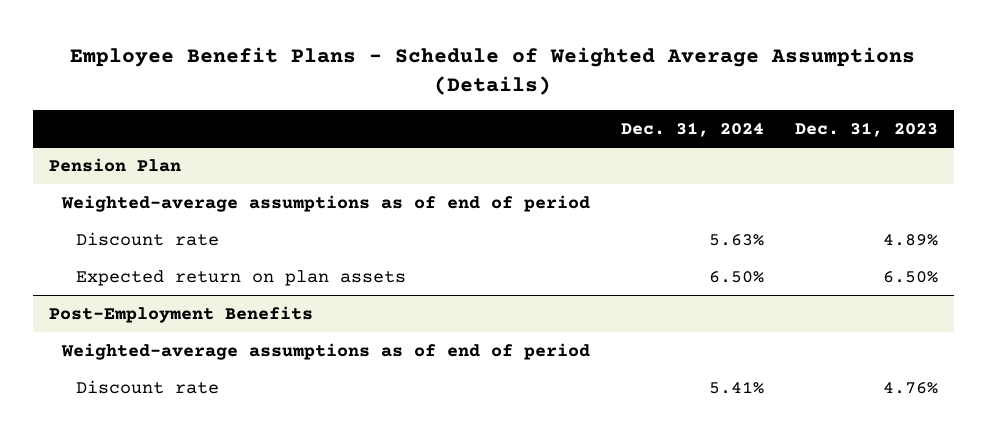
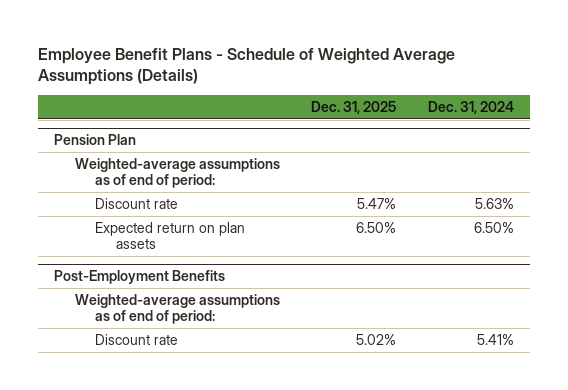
[795,121,939,137] Dec. 31, 2023 -> none
none -> [311,101,397,115] Dec. 31, 2025
[61,194,591,212] Weighted-average assumptions as of end of period -> [74,157,280,189] Weighted-average assumptions as of end of period:
[61,342,591,360] Weighted-average assumptions as of end of period -> [74,293,280,325] Weighted-average assumptions as of end of period:

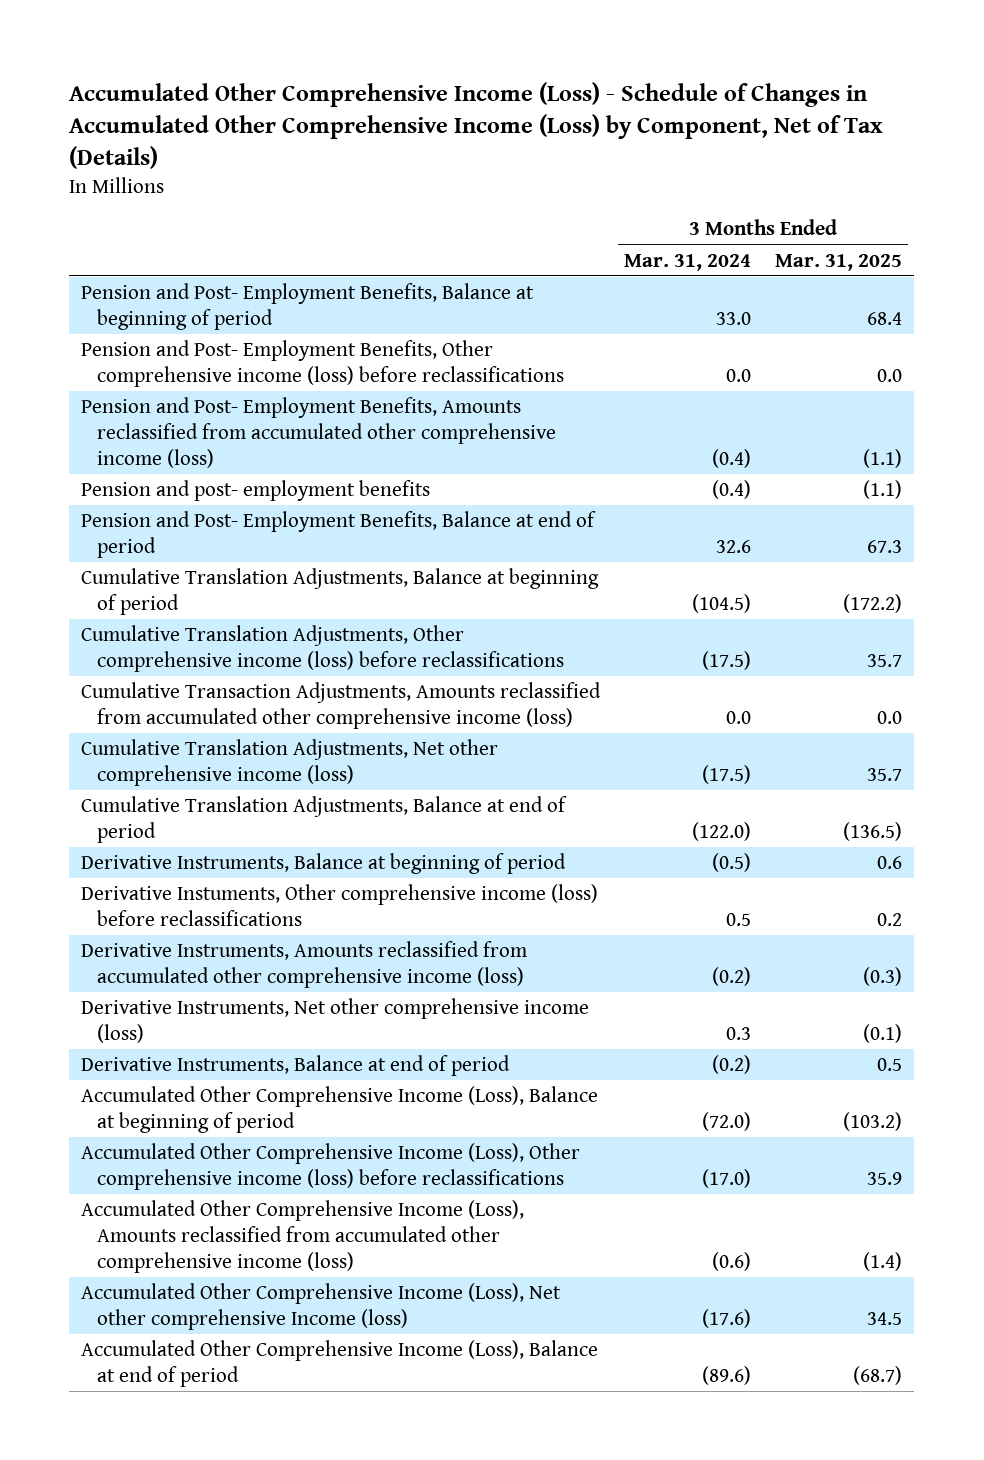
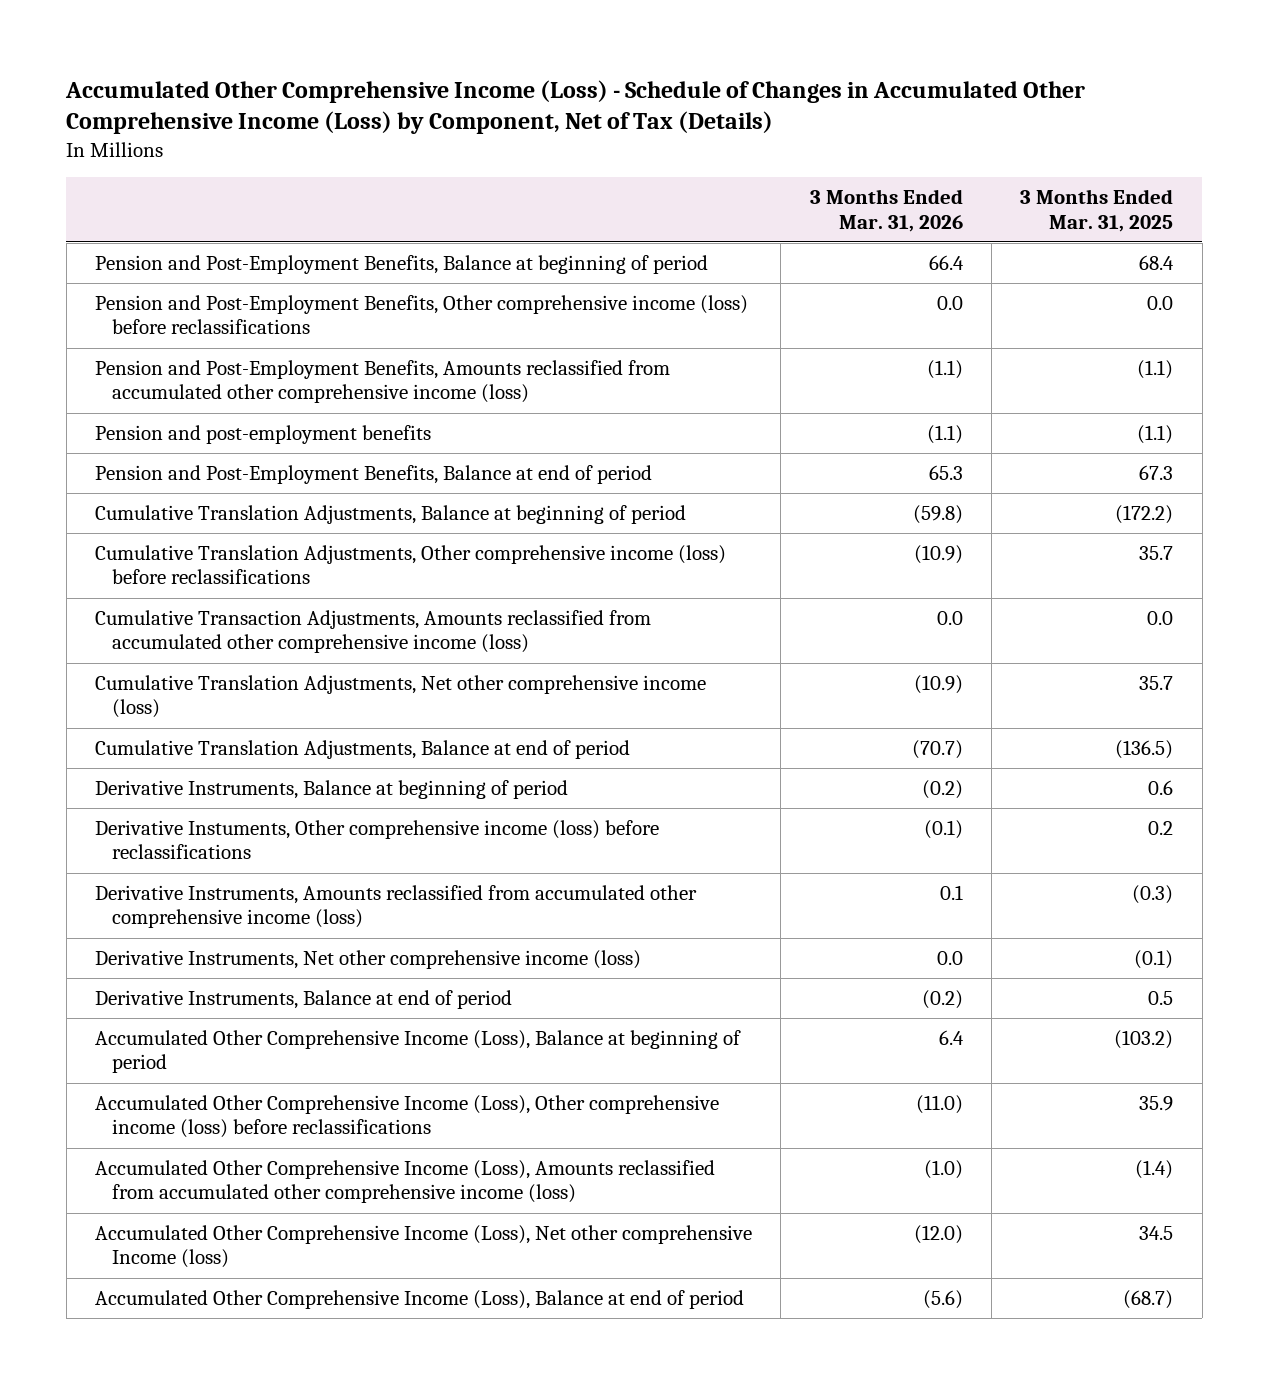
[624,253,752,271] Mar. 31, 2024 -> none
none -> [809,189,963,232] 3 Months Ended Mar. 31, 2026
[81,282,535,331] Pension and Post- Employment Benefits, Balance at beginning of period -> [95,255,709,275] Pension and Post-Employment Benefits, Balance at beginning of period
[81,339,565,388] Pension and Post- Employment Benefits, Other comprehensive income (loss) before reclassifications -> [95,295,749,335] Pension and Post-Employment Benefits, Other comprehensive income (loss) before reclassifications
[81,396,557,469] Pension and Post- Employment Benefits, Amounts reclassified from accumulated other comprehensive income (loss) -> [95,360,671,404] Pension and Post-Employment Benefits, Amounts reclassified from accumulated other comprehensive income (loss)
[81,479,431,501] Pension and post- employment benefits -> [95,425,432,445] Pension and post-employment benefits
[81,510,597,559] Pension and Post- Employment Benefits, Balance at end of period -> [95,465,653,485] Pension and Post-Employment Benefits, Balance at end of period

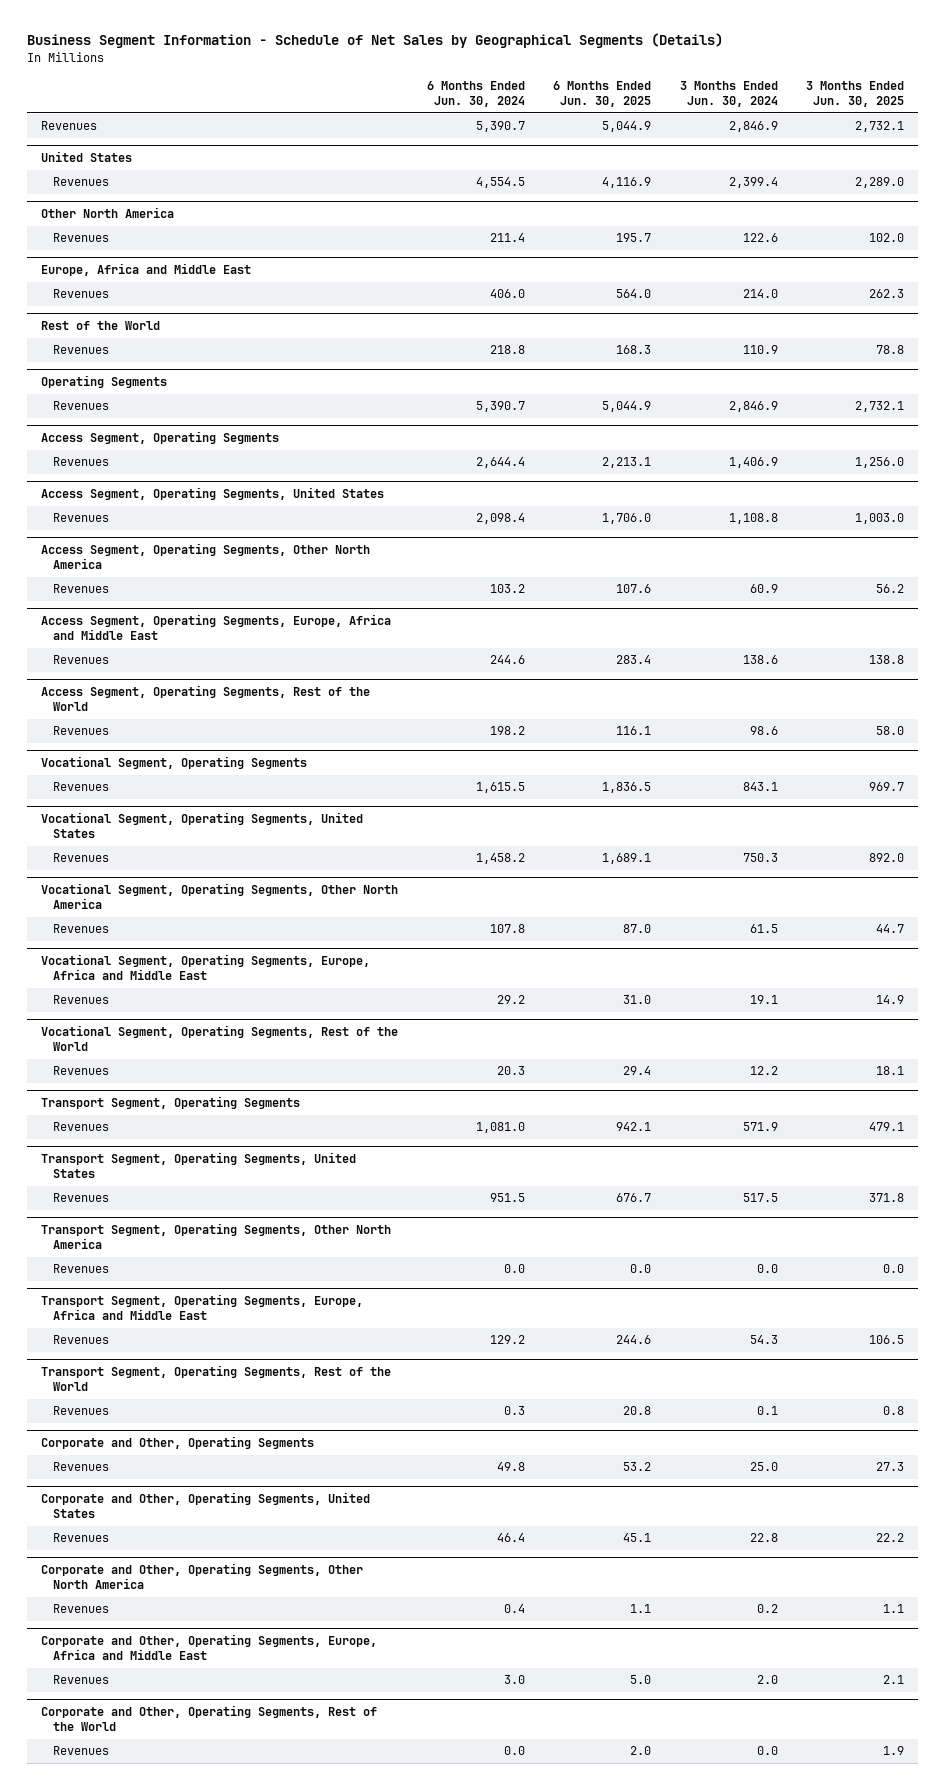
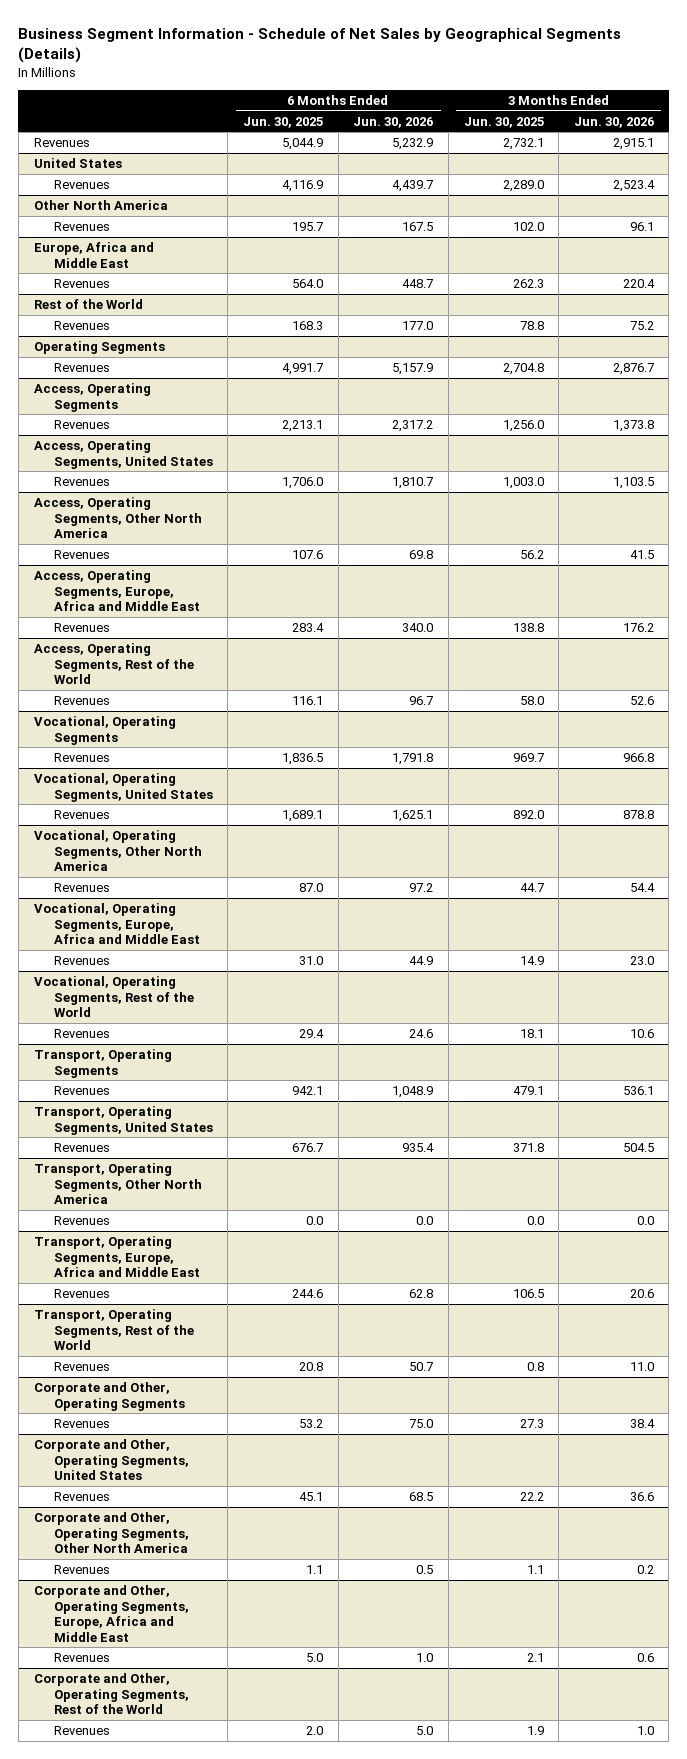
[426,80,525,108] 6 Months Ended Jun. 30, 2024 -> none
[679,80,778,108] 3 Months Ended Jun. 30, 2024 -> none
none -> [353,116,434,128] Jun. 30, 2026
none -> [573,116,654,128] Jun. 30, 2026
[602,401,652,413] 5,044.9 -> [282,362,324,375] 4,991.7
[855,401,905,413] 2,732.1 -> [502,362,544,375] 2,704.8
[40,431,279,445] Access Segment, Operating Segments -> [33,382,151,412] Access, Operating Segments
[40,487,384,501] Access Segment, Operating Segments, United States -> [33,439,213,469] Access, Operating Segments, United States
[40,543,370,570] Access Segment, Operating Segments, Other North America -> [33,496,202,539] Access, Operating Segments, Other North America
[40,614,391,641] Access Segment, Operating Segments, Europe, Africa and Middle East -> [33,569,200,612] Access, Operating Segments, Europe, Africa and Middle East
[40,685,370,712] Access Segment, Operating Segments, Rest of the World -> [33,642,194,685] Access, Operating Segments, Rest of the World
[40,756,307,770] Vocational Segment, Operating Segments -> [33,715,176,745] Vocational, Operating Segments
[40,812,363,839] Vocational Segment, Operating Segments, United States -> [33,772,213,802] Vocational, Operating Segments, United States
[40,883,398,910] Vocational Segment, Operating Segments, Other North America -> [33,829,202,872] Vocational, Operating Segments, Other North America
[40,954,370,981] Vocational Segment, Operating Segments, Europe, Africa and Middle East -> [33,902,200,945] Vocational, Operating Segments, Europe, Africa and Middle East
[40,1025,398,1052] Vocational Segment, Operating Segments, Rest of the World -> [33,975,194,1018] Vocational, Operating Segments, Rest of the World
[40,1096,300,1110] Transport Segment, Operating Segments -> [33,1048,172,1078] Transport, Operating Segments
[40,1152,356,1179] Transport Segment, Operating Segments, United States -> [33,1105,213,1135] Transport, Operating Segments, United States
[40,1223,391,1250] Transport Segment, Operating Segments, Other North America -> [33,1162,202,1205] Transport, Operating Segments, Other North America
[40,1294,363,1321] Transport Segment, Operating Segments, Europe, Africa and Middle East -> [33,1235,200,1278] Transport, Operating Segments, Europe, Africa and Middle East
[40,1365,391,1392] Transport Segment, Operating Segments, Rest of the World -> [33,1308,194,1351] Transport, Operating Segments, Rest of the World

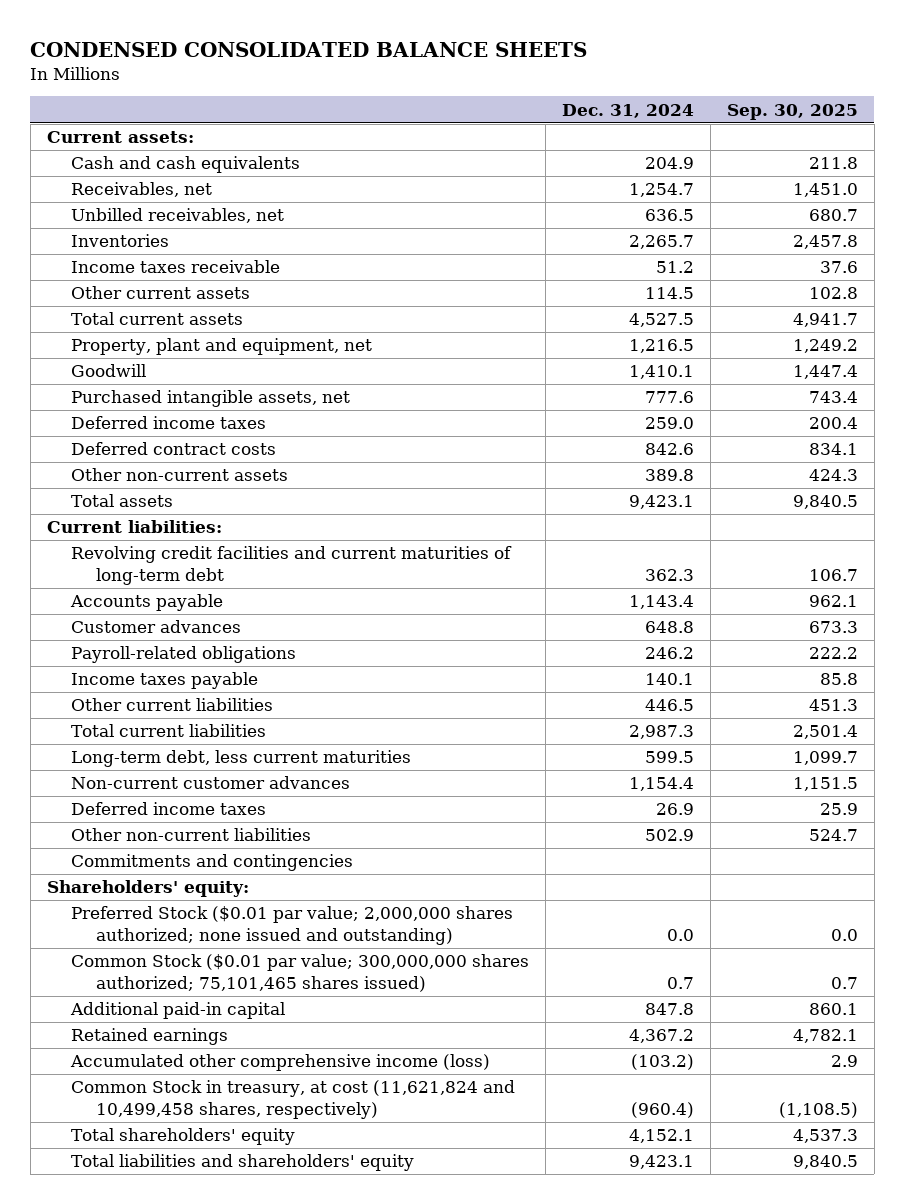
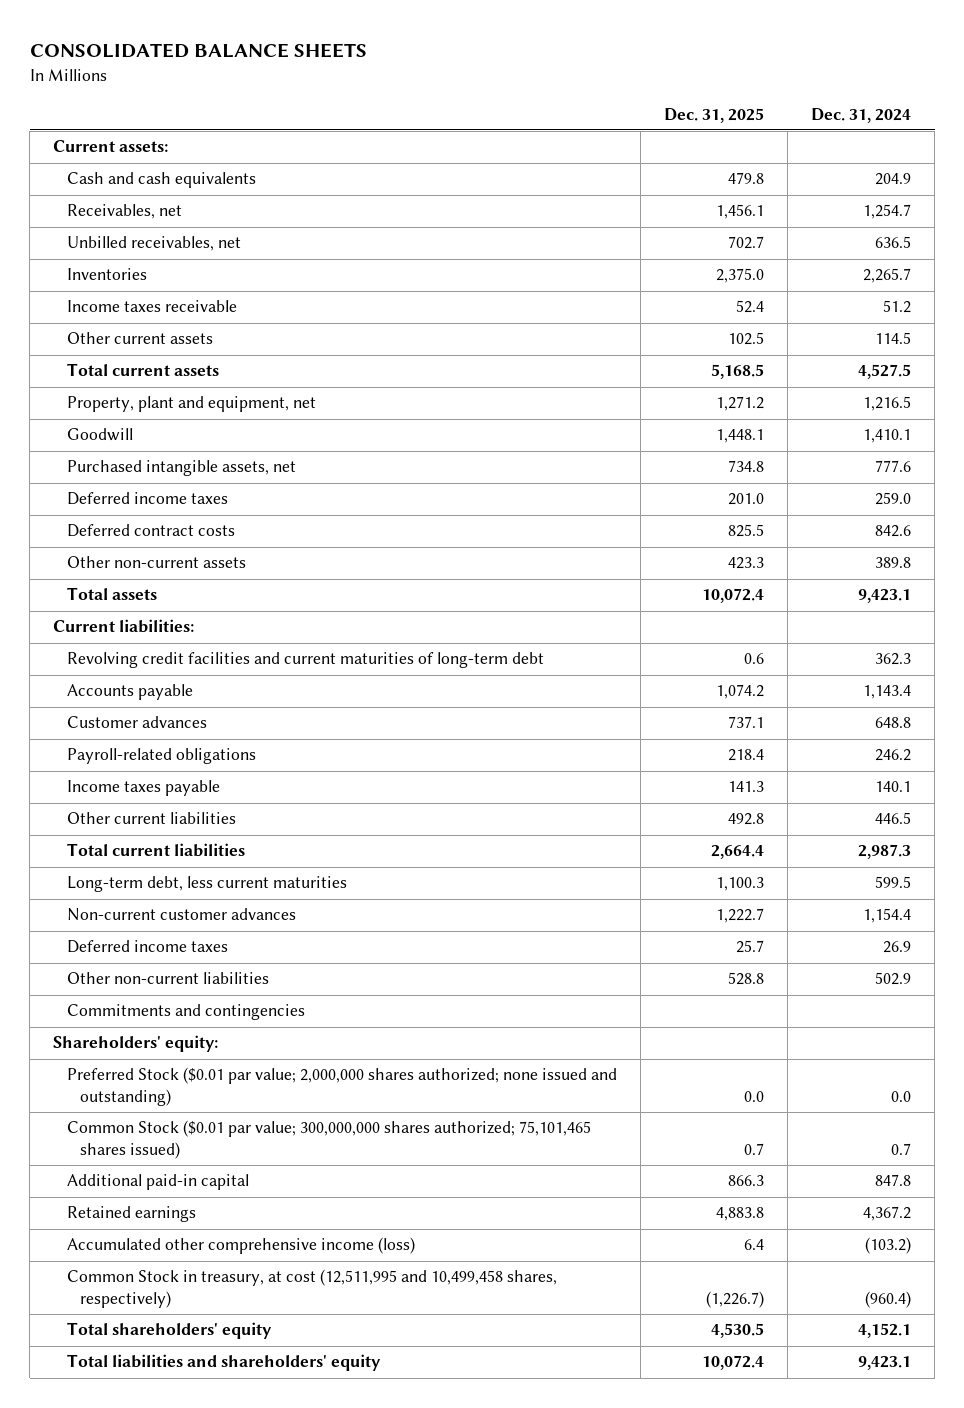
[30,41,588,57] CONDENSED CONSOLIDATED BALANCE SHEETS -> [29,42,367,58] CONSOLIDATED BALANCE SHEETS
[726,103,858,120] Sep. 30, 2025 -> none
none -> [663,107,764,123] Dec. 31, 2025
[71,1080,516,1120] Common Stock in treasury, at cost (11,621,824 and 10,499,458 shares, respectively) -> [66,1269,557,1309] Common Stock in treasury, at cost (12,511,995 and 10,499,458 shares, respectively)

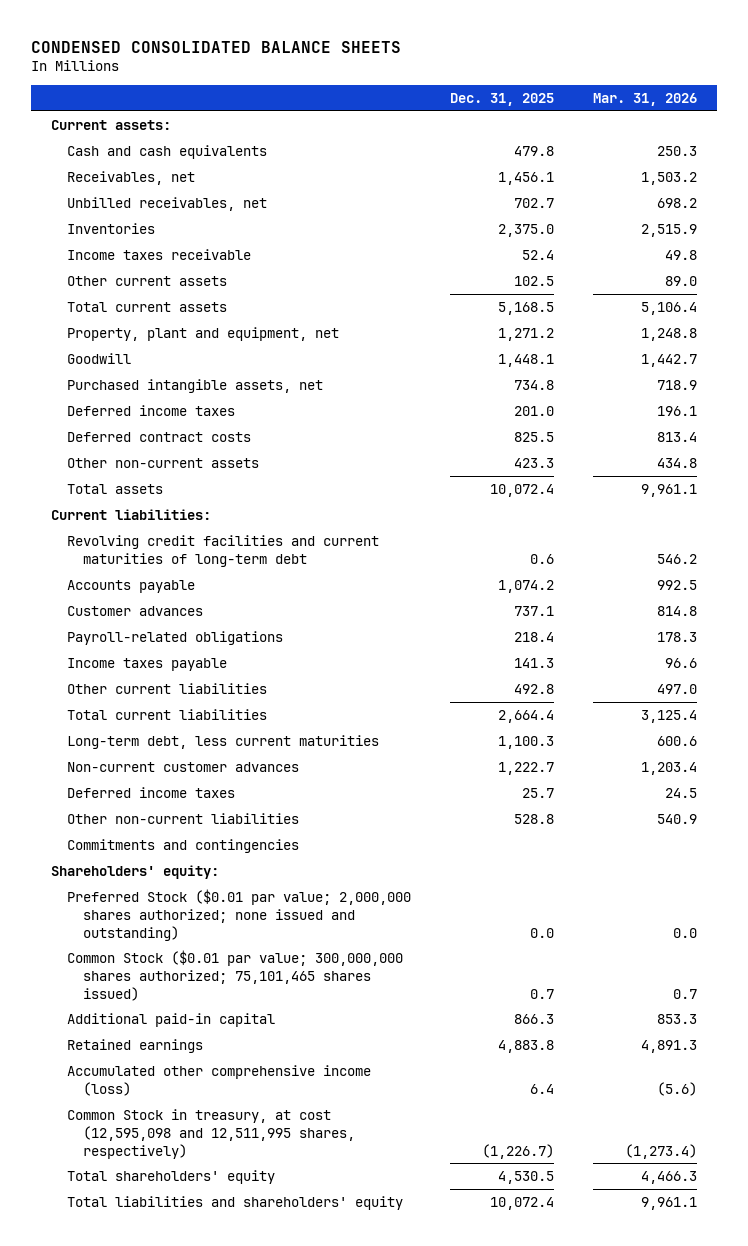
[29,42,367,58] CONSOLIDATED BALANCE SHEETS -> [30,40,401,53] CONDENSED CONSOLIDATED BALANCE SHEETS
[811,107,912,123] Dec. 31, 2024 -> none
none -> [593,93,698,107] Mar. 31, 2026
[66,1269,557,1309] Common Stock in treasury, at cost (12,511,995 and 10,499,458 shares, respectively) -> [66,1108,355,1159] Common Stock in treasury, at cost (12,595,098 and 12,511,995 shares, respectively)

